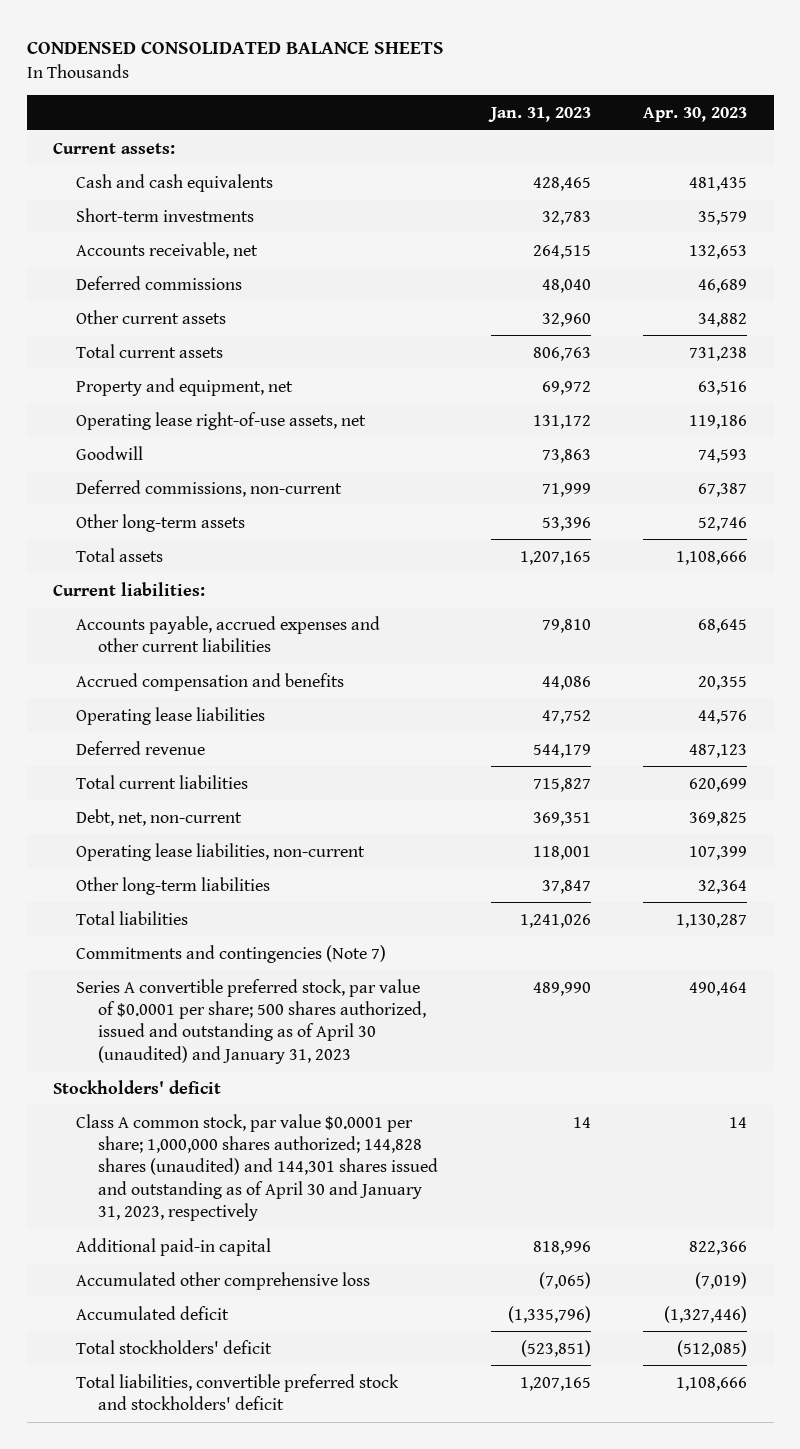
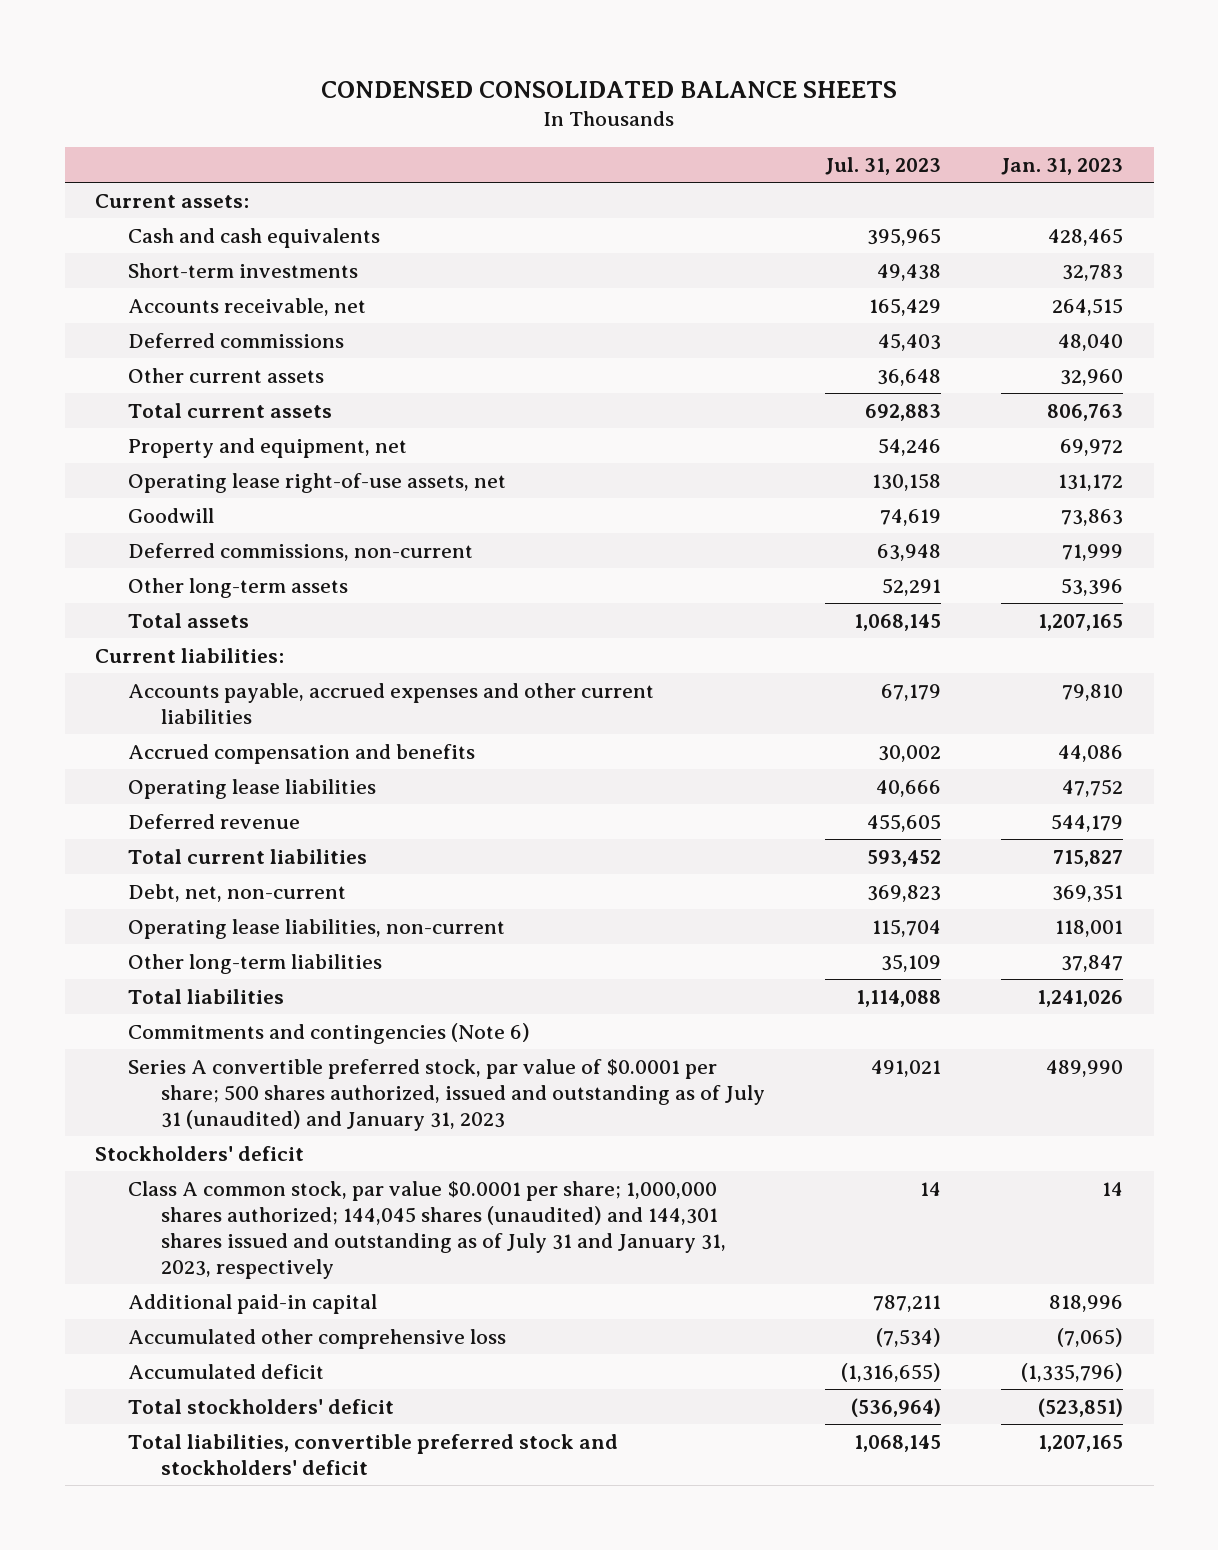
[643,107,748,123] Apr. 30, 2023 -> none
none -> [825,157,942,176] Jul. 31, 2023
[75,944,386,963] Commitments and contingencies (Note 7) -> [127,1022,530,1044] Commitments and contingencies (Note 6)
[75,978,426,1064] Series A convertible preferred stock, par value of $0.0001 per share; 500 shares authorized, issued and outstanding as of April 30 (unaudited) and January 31, 2023 -> [127,1058,765,1131] Series A convertible preferred stock, par value of $0.0001 per share; 500 shares authorized, issued and outstanding as of July 31 (unaudited) and January 31, 2023
[75,1113,438,1222] Class A common stock, par value $0.0001 per share; 1,000,000 shares authorized; 144,828 shares (unaudited) and 144,301 shares issued and outstanding as of April 30 and January 31, 2023, respectively -> [127,1180,726,1280] Class A common stock, par value $0.0001 per share; 1,000,000 shares authorized; 144,045 shares (unaudited) and 144,301 shares issued and outstanding as of July 31 and January 31, 2023, respectively

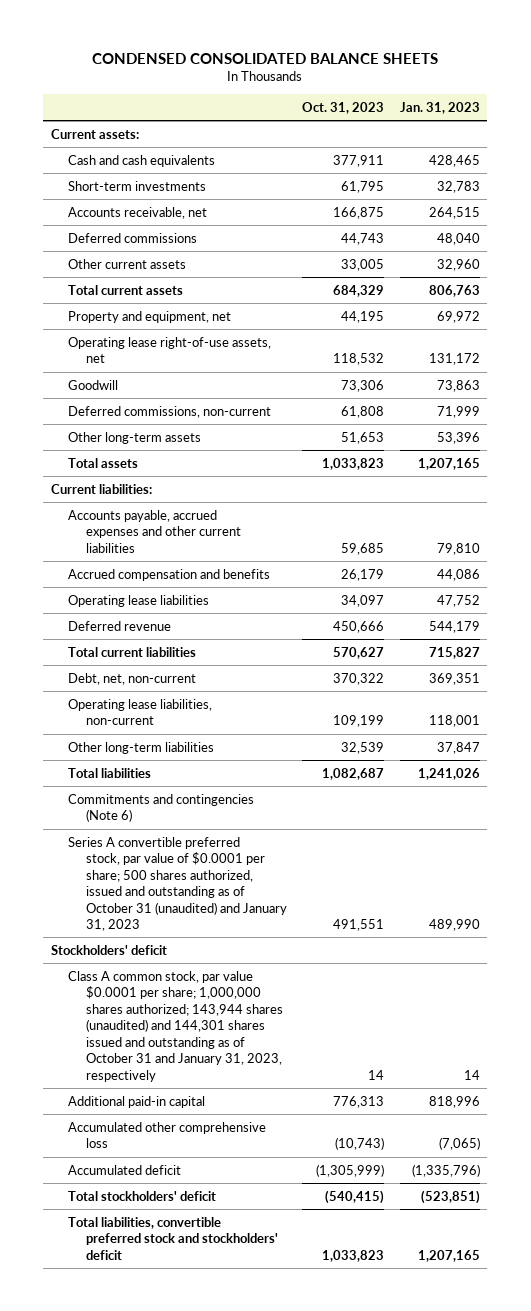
[825,157,942,176] Jul. 31, 2023 -> none
none -> [302,101,385,114] Oct. 31, 2023
[127,1058,765,1131] Series A convertible preferred stock, par value of $0.0001 per share; 500 shares authorized, issued and outstanding as of July 31 (unaudited) and January 31, 2023 -> [68,836,287,932] Series A convertible preferred stock, par value of $0.0001 per share; 500 shares authorized, issued and outstanding as of October 31 (unaudited) and January 31, 2023
[127,1180,726,1280] Class A common stock, par value $0.0001 per share; 1,000,000 shares authorized; 144,045 shares (unaudited) and 144,301 shares issued and outstanding as of July 31 and January 31, 2023, respectively -> [68,970,283,1082] Class A common stock, par value $0.0001 per share; 1,000,000 shares authorized; 143,944 shares (unaudited) and 144,301 shares issued and outstanding as of October 31 and January 31, 2023, respectively

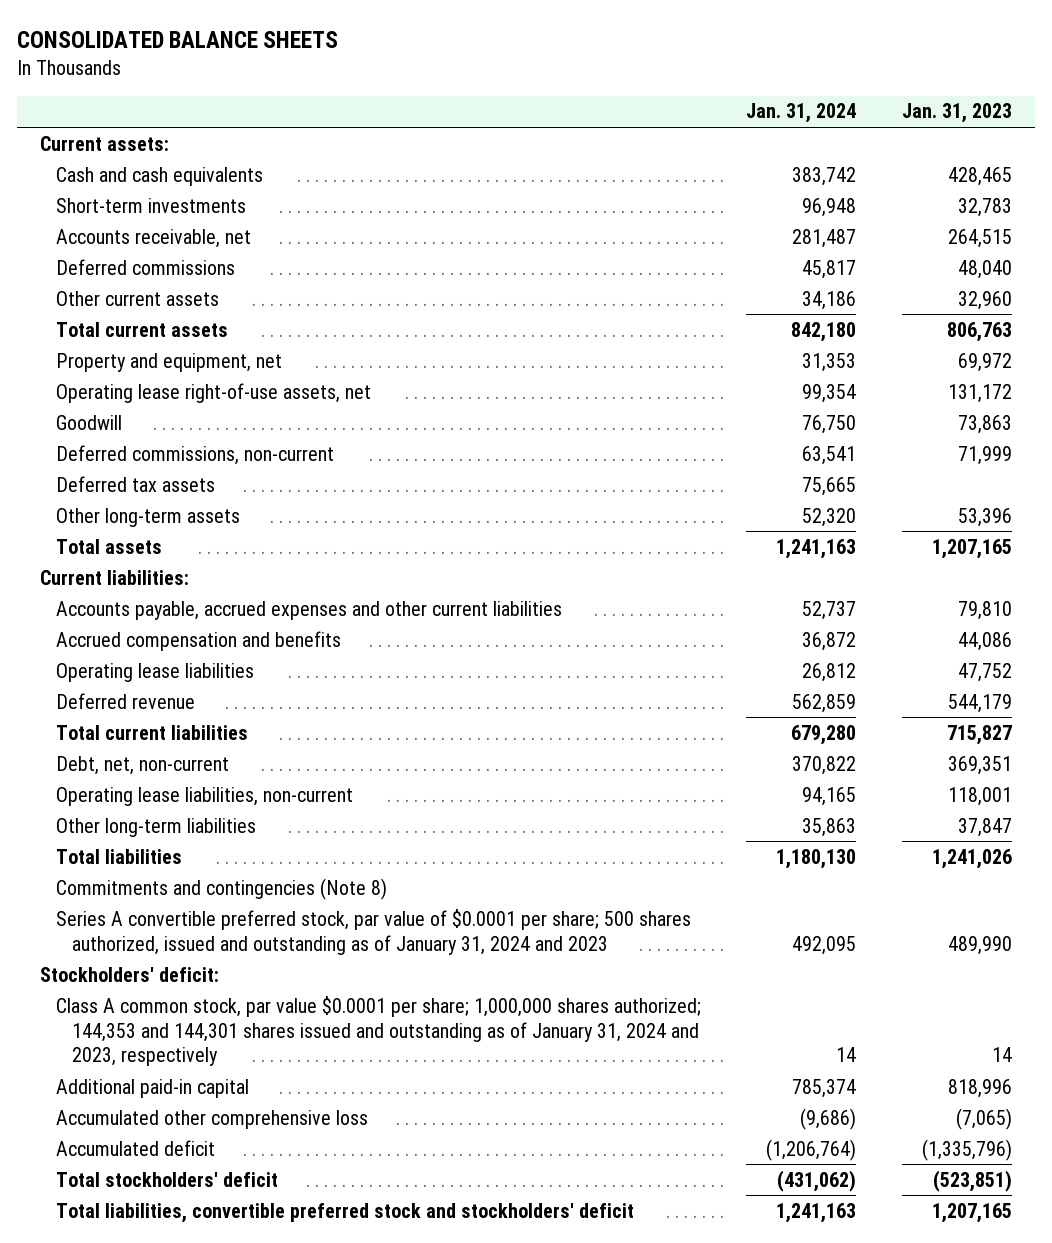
[92,52,439,64] CONDENSED CONSOLIDATED BALANCE SHEETS -> [17,31,339,49] CONSOLIDATED BALANCE SHEETS
[302,101,385,114] Oct. 31, 2023 -> none
none -> [746,103,857,124] Jan. 31, 2024
none -> [55,475,215,492] Deferred tax assets
[68,793,255,823] Commitments and contingencies (Note 6) -> [55,877,387,900] Commitments and contingencies (Note 8)
[68,836,287,932] Series A convertible preferred stock, par value of $0.0001 per share; 500 shares authorized, issued and outstanding as of October 31 (unaudited) and January 31, 2023 -> [55,908,691,955] Series A convertible preferred stock, par value of $0.0001 per share; 500 shares authorized, issued and outstanding as of January 31, 2024 and 2023
[50,944,167,955] Stockholders' deficit -> [39,966,219,982] Stockholders' deficit:
[68,970,283,1082] Class A common stock, par value $0.0001 per share; 1,000,000 shares authorized; 143,944 shares (unaudited) and 144,301 shares issued and outstanding as of October 31 and January 31, 2023, respectively -> [55,995,701,1067] Class A common stock, par value $0.0001 per share; 1,000,000 shares authorized; 144,353 and 144,301 shares issued and outstanding as of January 31, 2024 and 2023, respectively

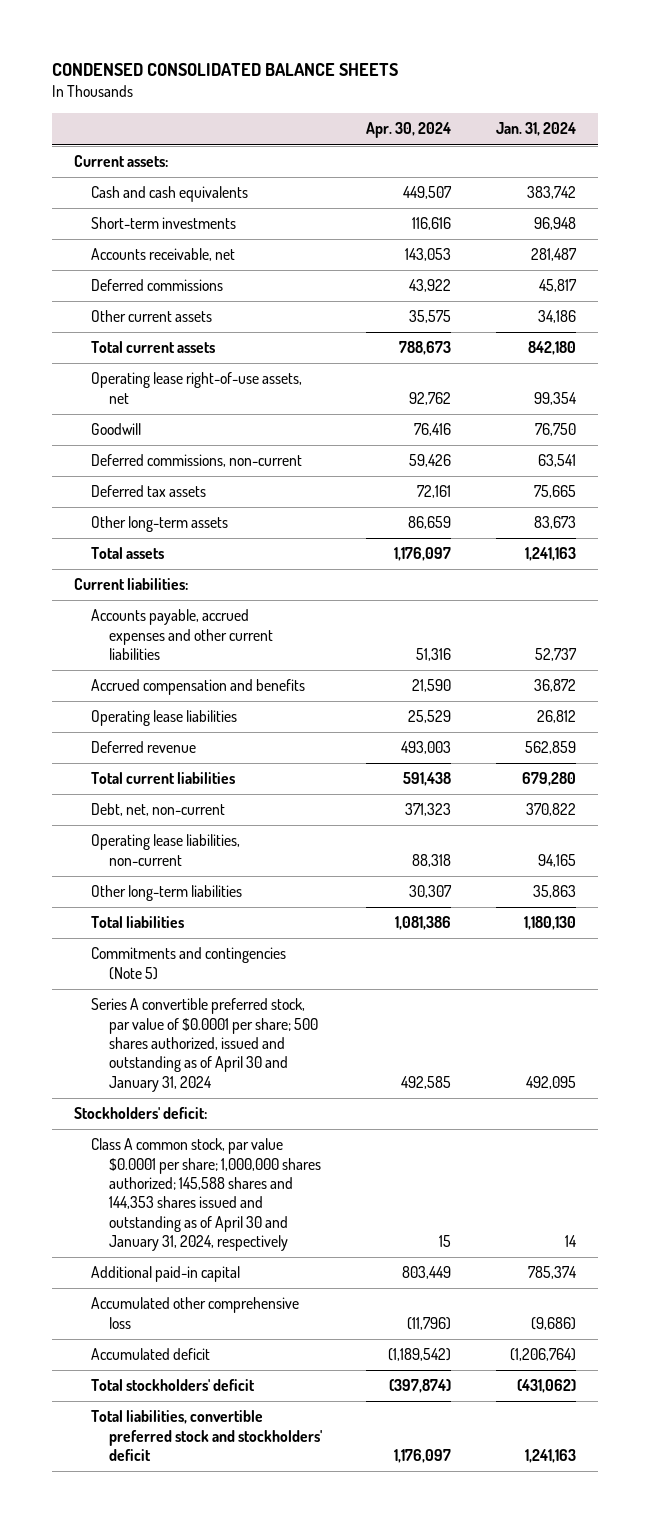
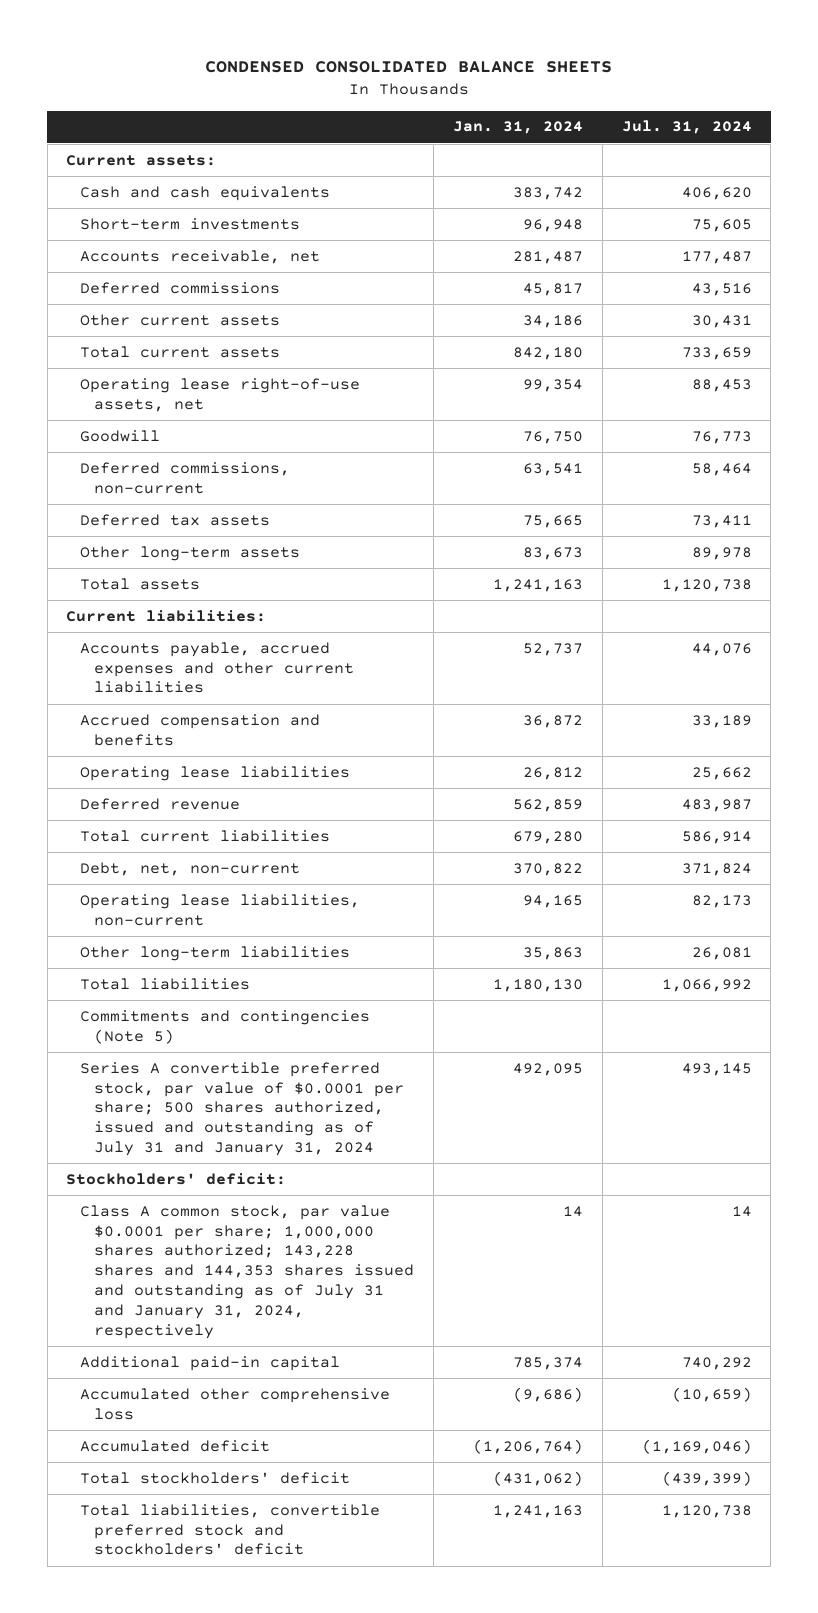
[366,122,452,139] Apr. 30, 2024 -> none
none -> [621,120,752,135] Jul. 31, 2024
[91,998,318,1092] Series A convertible preferred stock, par value of $0.0001 per share; 500 shares authorized, issued and outstanding as of April 30 and January 31, 2024 -> [80,1061,405,1157] Series A convertible preferred stock, par value of $0.0001 per share; 500 shares authorized, issued and outstanding as of July 31 and January 31, 2024
[91,1138,321,1251] Class A common stock, par value $0.0001 per share; 1,000,000 shares authorized; 145,588 shares and 144,353 shares issued and outstanding as of April 30 and January 31, 2024, respectively -> [80,1204,415,1339] Class A common stock, par value $0.0001 per share; 1,000,000 shares authorized; 143,228 shares and 144,353 shares issued and outstanding as of July 31 and January 31, 2024, respectively

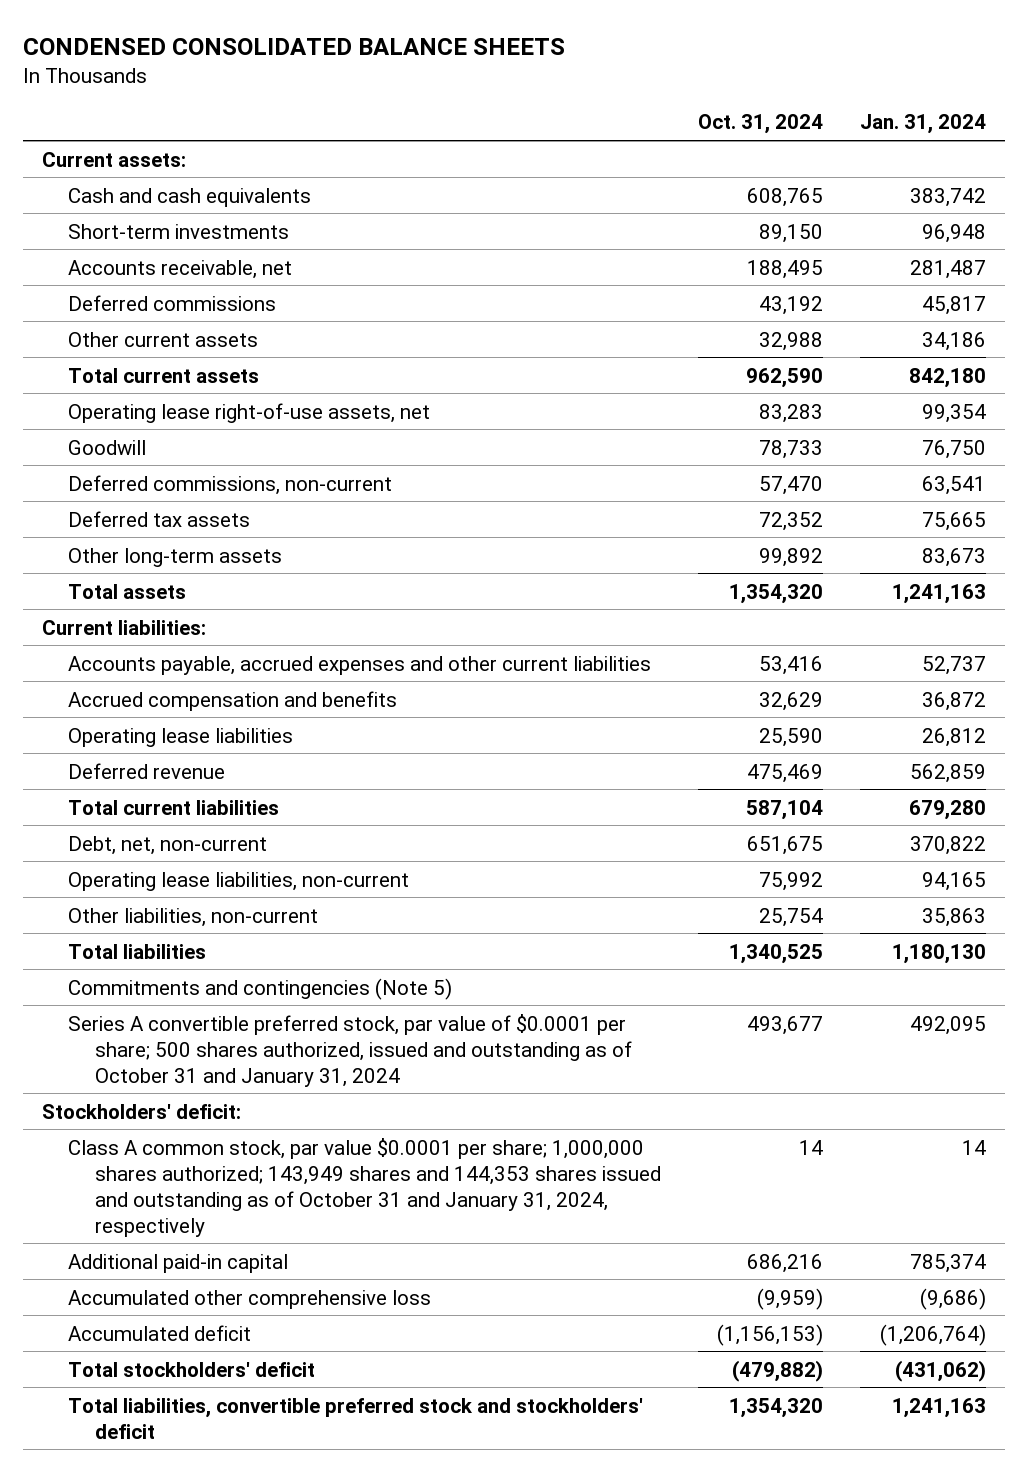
[621,120,752,135] Jul. 31, 2024 -> none
none -> [697,114,823,135] Oct. 31, 2024
[80,945,351,961] Other long-term liabilities -> [68,907,319,927] Other liabilities, non-current
[80,1061,405,1157] Series A convertible preferred stock, par value of $0.0001 per share; 500 shares authorized, issued and outstanding as of July 31 and January 31, 2024 -> [68,1013,632,1087] Series A convertible preferred stock, par value of $0.0001 per share; 500 shares authorized, issued and outstanding as of October 31 and January 31, 2024
[80,1204,415,1339] Class A common stock, par value $0.0001 per share; 1,000,000 shares authorized; 143,228 shares and 144,353 shares issued and outstanding as of July 31 and January 31, 2024, respectively -> [68,1137,661,1237] Class A common stock, par value $0.0001 per share; 1,000,000 shares authorized; 143,949 shares and 144,353 shares issued and outstanding as of October 31 and January 31, 2024, respectively

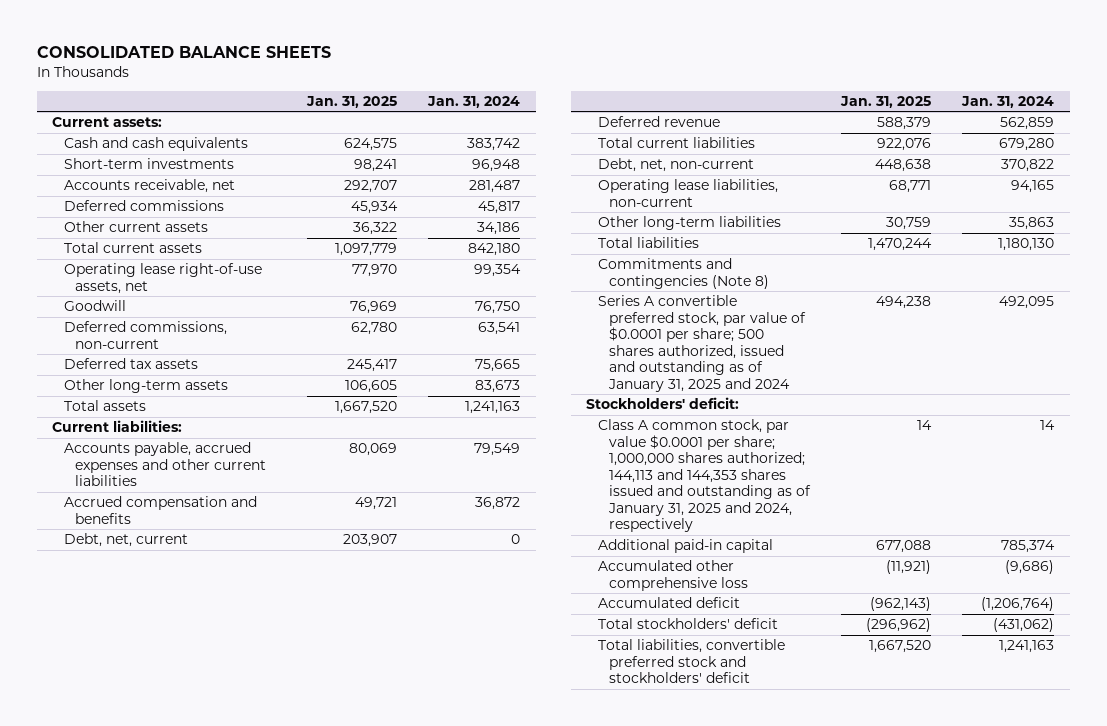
[23,38,566,56] CONDENSED CONSOLIDATED BALANCE SHEETS -> [36,46,331,59] CONSOLIDATED BALANCE SHEETS
[697,114,823,135] Oct. 31, 2024 -> none
none -> [306,95,398,108] Jan. 31, 2025
[922,655,987,675] 52,737 -> [474,443,521,457] 79,549
[68,727,294,747] Operating lease liabilities -> none
none -> [63,533,188,548] Debt, net, current
[68,907,319,927] Other liabilities, non-current -> [597,216,781,231] Other long-term liabilities
[68,977,453,1000] Commitments and contingencies (Note 5) -> [597,258,770,289] Commitments and contingencies (Note 8)
[68,1013,632,1087] Series A convertible preferred stock, par value of $0.0001 per share; 500 shares authorized, issued and outstanding as of October 31 and January 31, 2024 -> [597,295,807,392] Series A convertible preferred stock, par value of $0.0001 per share; 500 shares authorized, issued and outstanding as of January 31, 2025 and 2024
[68,1137,661,1237] Class A common stock, par value $0.0001 per share; 1,000,000 shares authorized; 143,949 shares and 144,353 shares issued and outstanding as of October 31 and January 31, 2024, respectively -> [597,419,812,533] Class A common stock, par value $0.0001 per share; 1,000,000 shares authorized; 144,113 and 144,353 shares issued and outstanding as of January 31, 2025 and 2024, respectively

